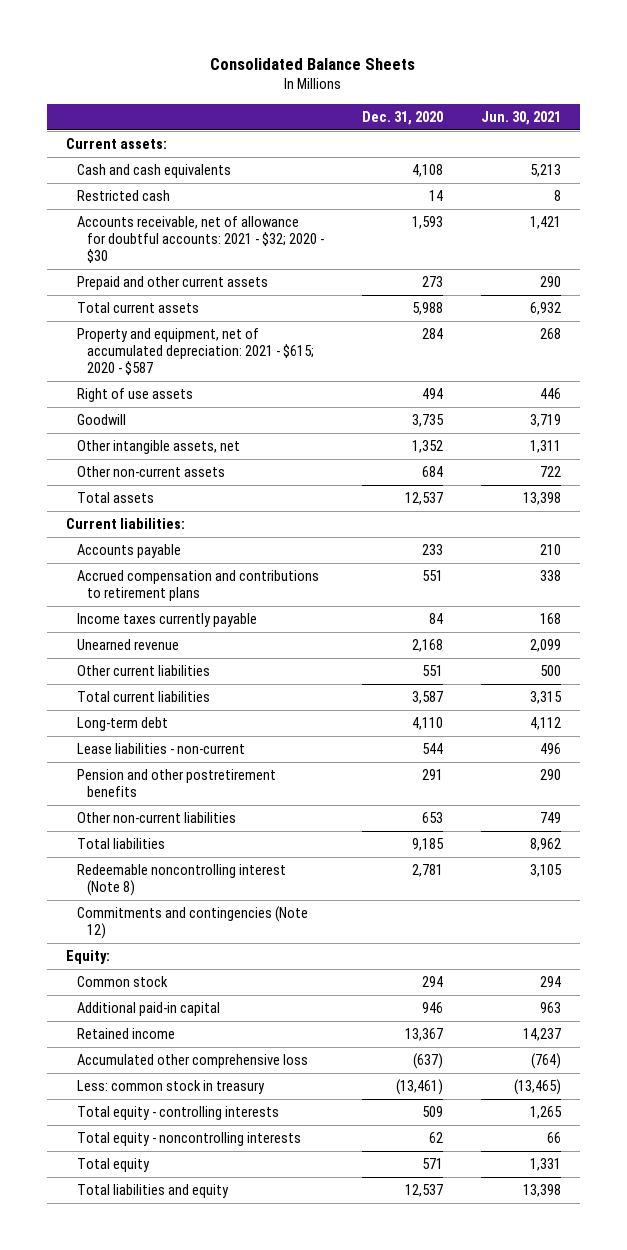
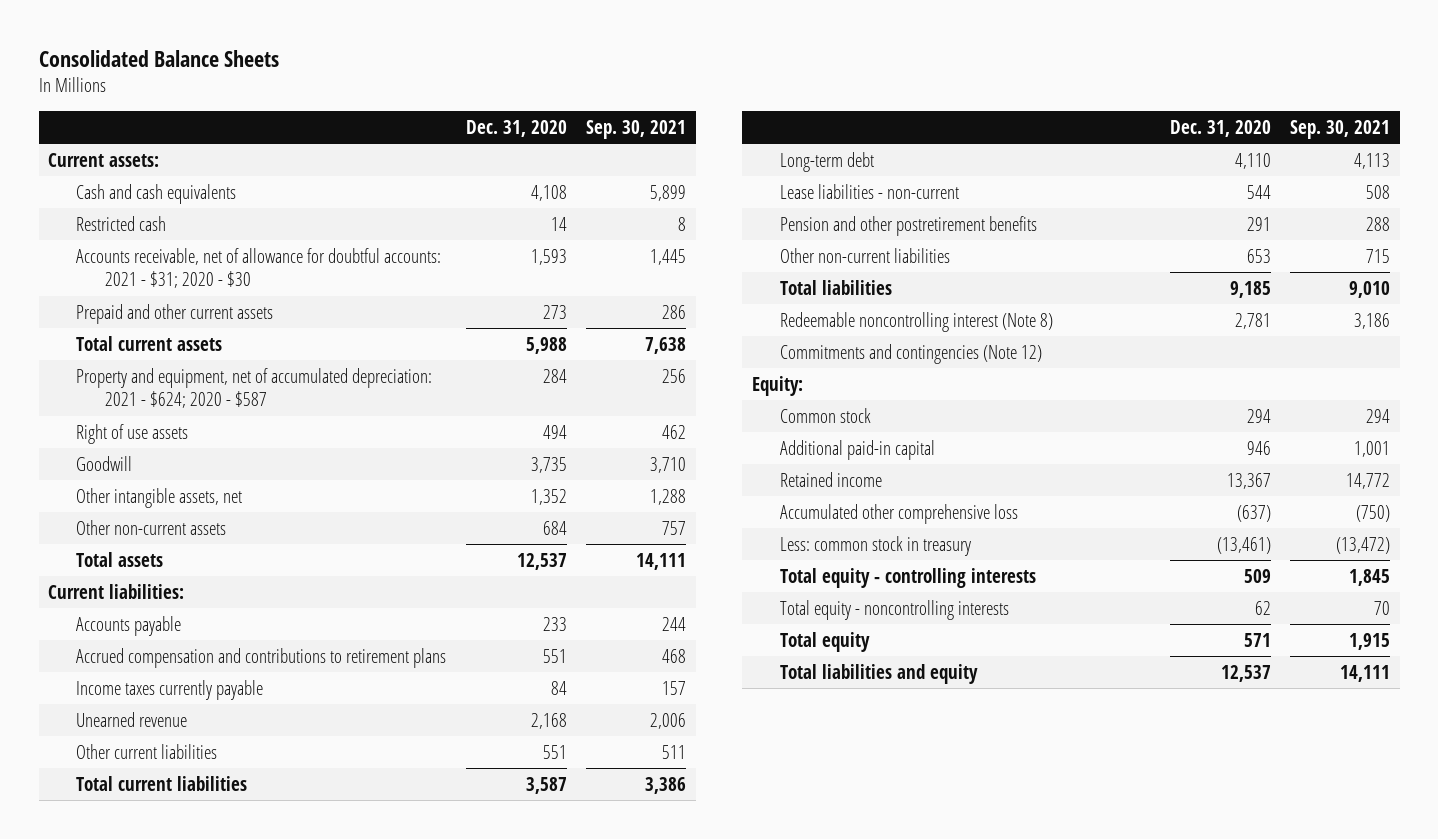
[480,111,561,126] Jun. 30, 2021 -> none
none -> [586,119,687,139] Sep. 30, 2021
[76,216,325,263] Accounts receivable, net of allowance for doubtful accounts: 2021 - $32; 2020 - $30 -> [76,247,442,289] Accounts receivable, net of allowance for doubtful accounts: 2021 - $31; 2020 - $30
[76,328,315,375] Property and equipment, net of accumulated depreciation: 2021 - $615; 2020 - $587 -> [76,367,433,409] Property and equipment, net of accumulated depreciation: 2021 - $624; 2020 - $587

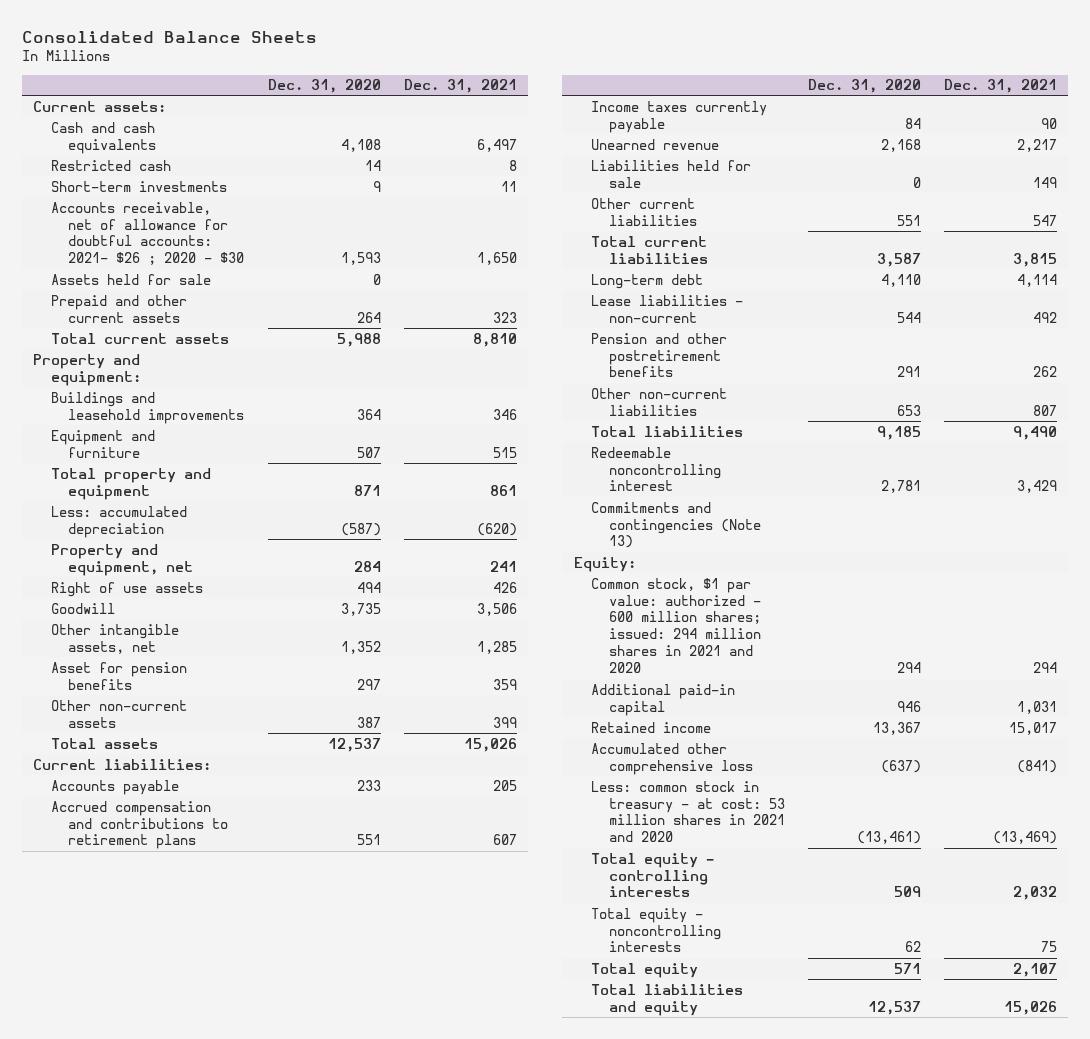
[586,119,687,139] Sep. 30, 2021 -> none
none -> [403,79,517,94] Dec. 31, 2021
none -> [50,180,227,192] Short-term investments
[76,247,442,289] Accounts receivable, net of allowance for doubtful accounts: 2021 - $31; 2020 - $30 -> [50,201,245,266] Accounts receivable, net of allowance for doubtful accounts: 2021- $26 ; 2020 - $30
none -> [50,273,211,285] Assets held for sale
[542,304,567,319] 273 -> [356,311,381,323] 264
none -> [33,353,141,386] Property and equipment:
none -> [50,391,245,424] Buildings and leasehold improvements
none -> [50,429,155,458] Equipment and furniture
none -> [50,467,211,500] Total property and equipment
none -> [50,505,187,538] Less: accumulated depreciation
[76,367,433,409] Property and equipment, net of accumulated depreciation: 2021 - $624; 2020 - $587 -> [50,543,194,576] Property and equipment, net
none -> [50,661,187,690] Asset for pension benefits
[542,520,567,535] 684 -> [356,716,381,728] 387
none -> [591,159,752,188] Liabilities held for sale
[780,311,1054,332] Redeemable noncontrolling interest (Note 8) -> [591,446,721,492] Redeemable noncontrolling interest
[780,343,1043,364] Commitments and contingencies (Note 12) -> [591,501,761,549] Commitments and contingencies (Note 13)
[780,407,872,423] Common stock -> [591,577,761,674] Common stock, $1 par value: authorized - 600 million shares; issued: 294 million shares in 2021 and 2020
[780,535,972,556] Less: common stock in treasury -> [591,780,785,843] Less: common stock in treasury - at cost: 53 million shares in 2021 and 2020

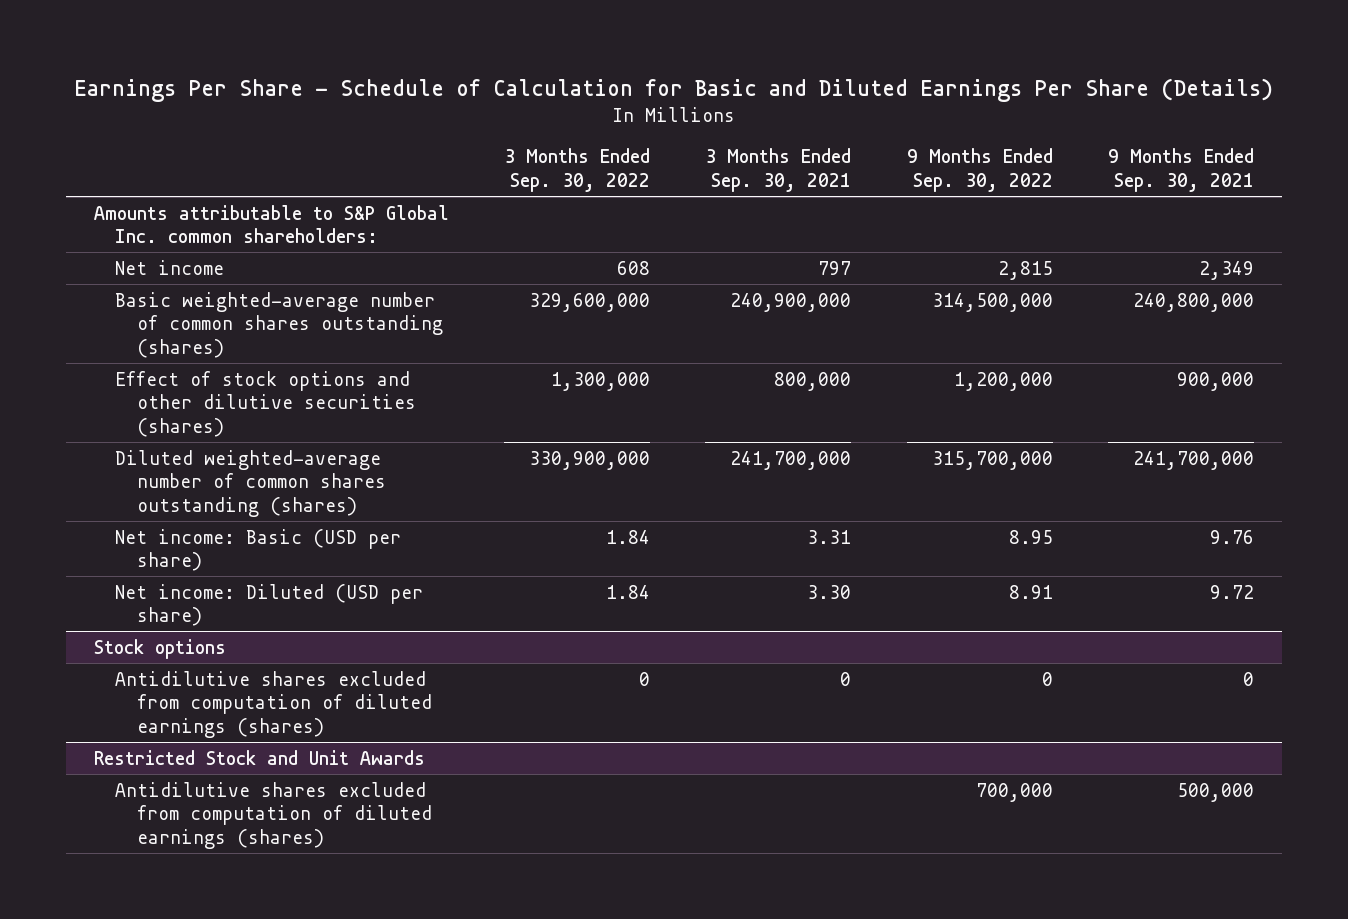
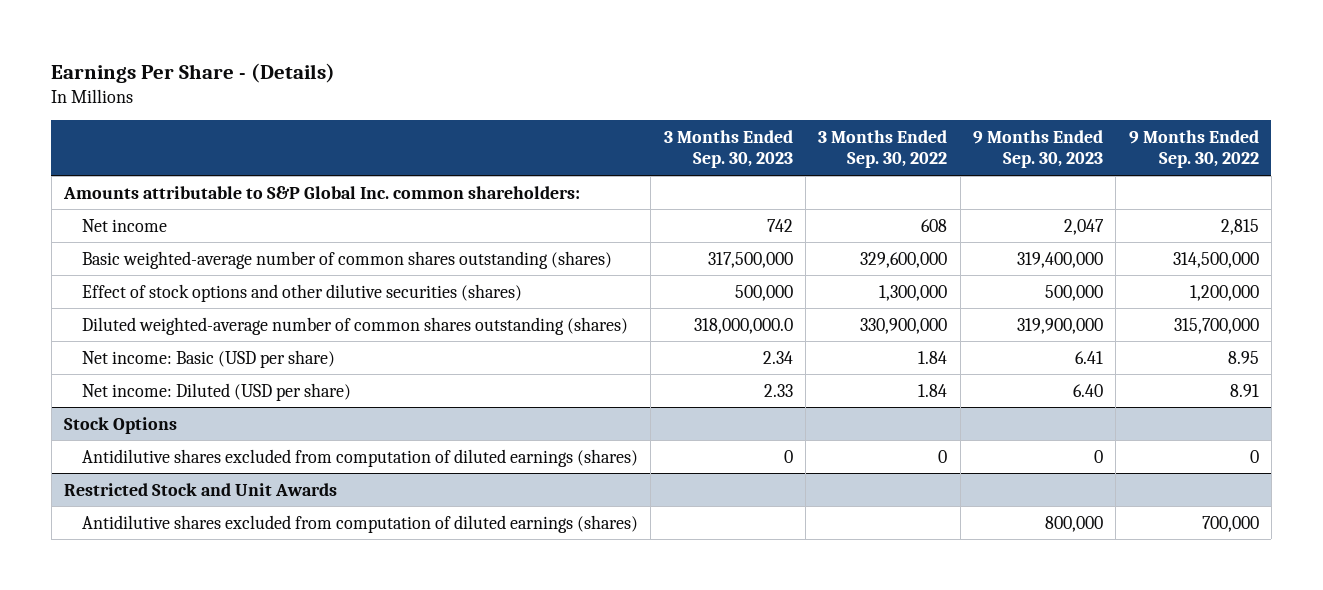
[73,77,1273,102] Earnings Per Share - Schedule of Calculation for Basic and Diluted Earnings Per Share (Details) -> [51,62,336,83] Earnings Per Share - (Details)
[705,148,852,193] 3 Months Ended Sep. 30, 2021 -> none
[1108,148,1255,193] 9 Months Ended Sep. 30, 2021 -> none
none -> [663,129,793,169] 3 Months Ended Sep. 30, 2023
none -> [972,129,1103,169] 9 Months Ended Sep. 30, 2023
[93,638,226,659] Stock options -> [64,416,178,434] Stock Options

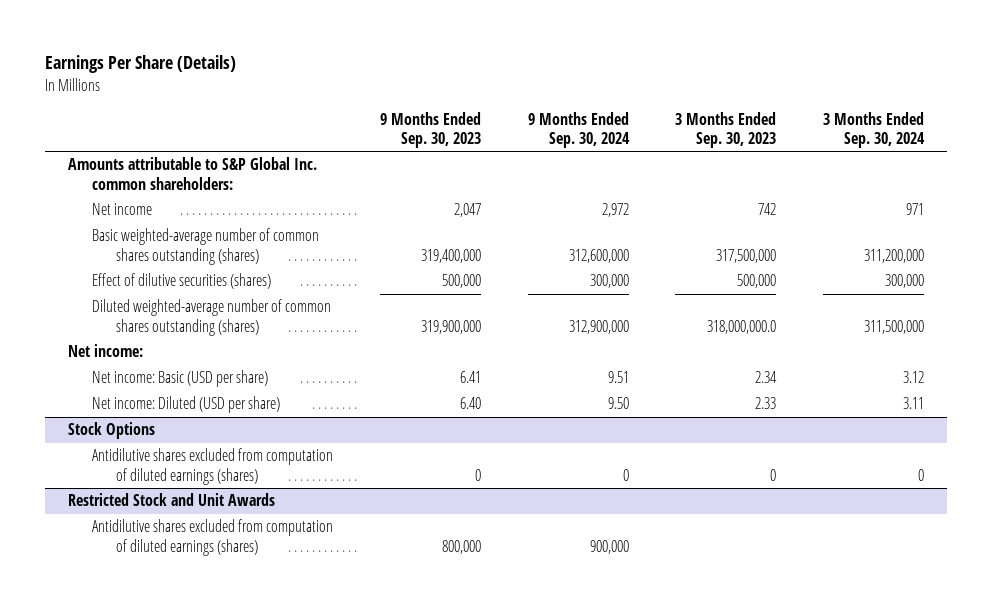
[51,62,336,83] Earnings Per Share - (Details) -> [45,55,237,74] Earnings Per Share (Details)
[818,129,948,169] 3 Months Ended Sep. 30, 2022 -> none
[1128,129,1259,169] 9 Months Ended Sep. 30, 2022 -> none
none -> [527,111,630,149] 9 Months Ended Sep. 30, 2024
none -> [823,111,926,149] 3 Months Ended Sep. 30, 2024
[81,283,522,302] Effect of stock options and other dilutive securities (shares) -> [92,273,272,290] Effect of dilutive securities (shares)
none -> [68,344,144,358] Net income:

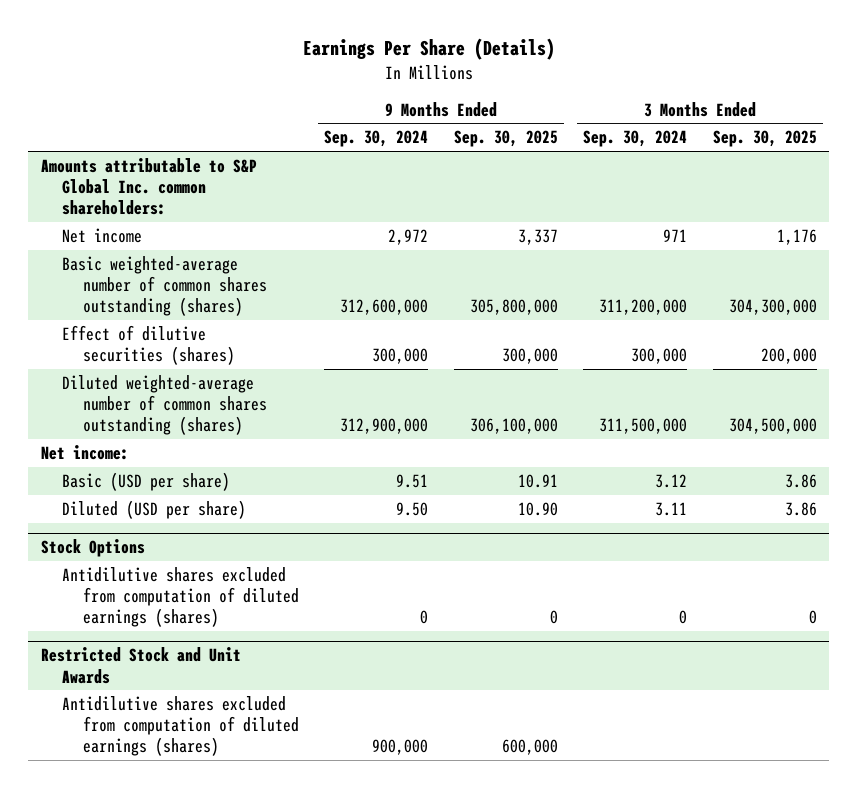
[380,111,482,149] 9 Months Ended Sep. 30, 2023 -> none
[675,111,777,149] 3 Months Ended Sep. 30, 2023 -> none
none -> [453,130,558,148] Sep. 30, 2025
none -> [712,130,817,148] Sep. 30, 2025
[92,370,269,388] Net income: Basic (USD per share) -> [61,471,230,491] Basic (USD per share)
[92,396,281,414] Net income: Diluted (USD per share) -> [61,499,246,519] Diluted (USD per share)

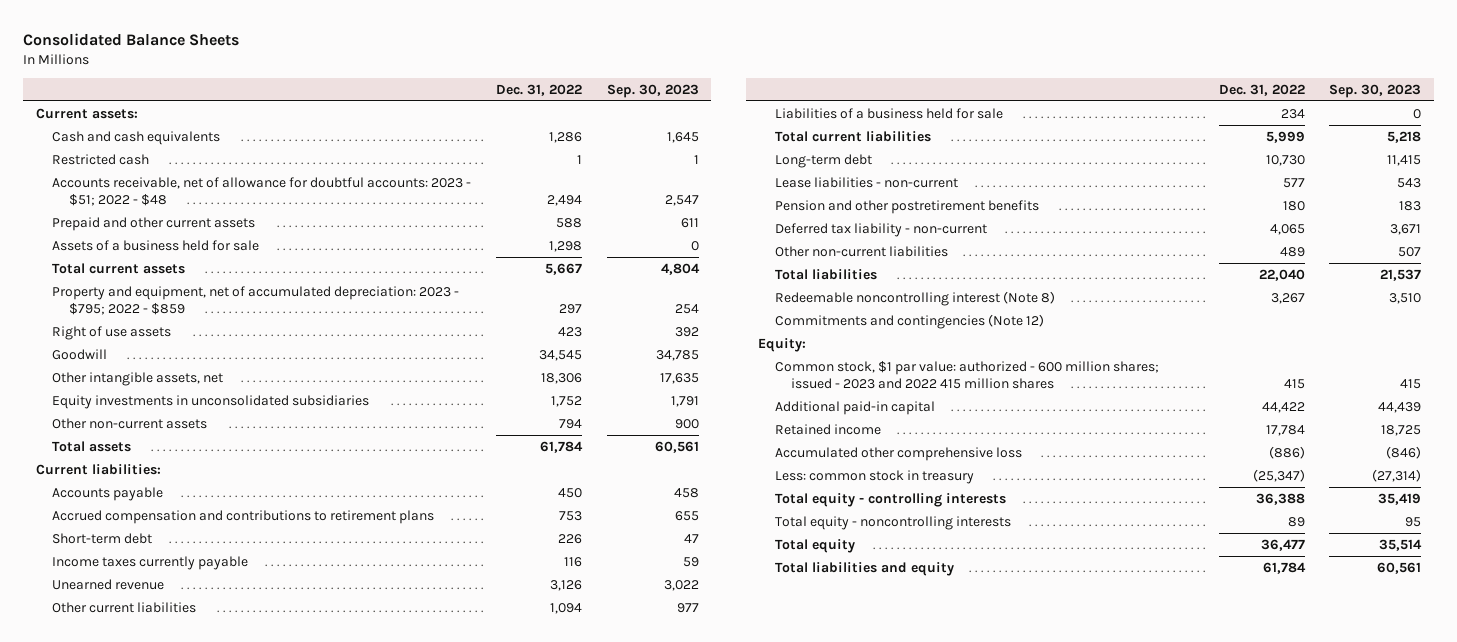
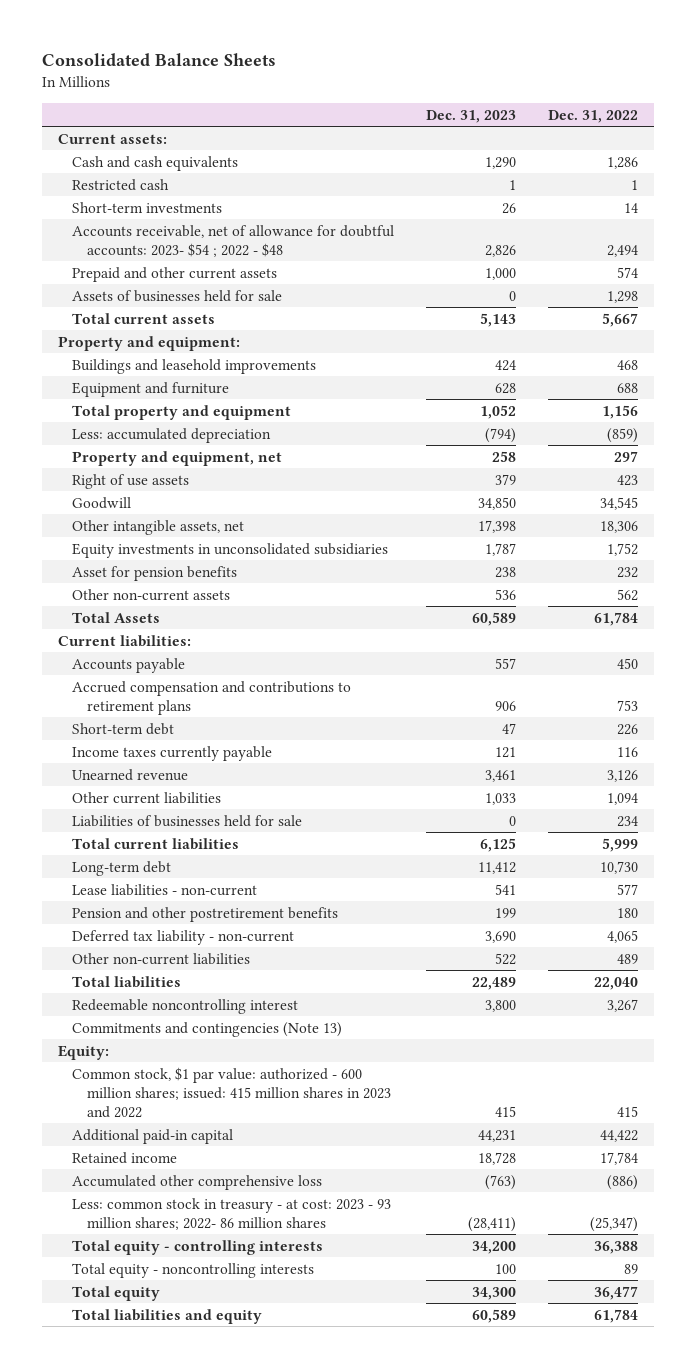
[606,83,699,98] Sep. 30, 2023 -> none
none -> [426,109,517,123] Dec. 31, 2023
none -> [72,201,223,213] Short-term investments
[52,176,472,207] Accounts receivable, net of allowance for doubtful accounts: 2023 - $51; 2022 - $48 -> [72,224,395,257] Accounts receivable, net of allowance for doubtful accounts: 2023- $54 ; 2022 - $48
[556,217,583,228] 588 -> [617,266,639,278] 574
[52,239,260,251] Assets of a business held for sale -> [72,289,283,302] Assets of businesses held for sale
none -> [58,335,241,351] Property and equipment:
none -> [72,358,317,374] Buildings and leasehold improvements
none -> [72,381,230,397] Equipment and furniture
none -> [72,404,292,420] Total property and equipment
none -> [72,427,272,443] Less: accumulated depreciation
[52,285,460,316] Property and equipment, net of accumulated depreciation: 2023 - $795; 2022 - $859 -> [72,450,283,466] Property and equipment, net
none -> [72,565,238,581] Asset for pension benefits
[559,418,583,429] 794 -> [617,588,639,601] 562
[52,440,132,452] Total assets -> [72,611,161,623] Total Assets
[774,107,1003,119] Liabilities of a business held for sale -> [72,814,303,827] Liabilities of businesses held for sale
[774,290,1055,306] Redeemable noncontrolling interest (Note 8) -> [72,998,299,1014] Redeemable noncontrolling interest
[774,313,1044,329] Commitments and contingencies (Note 12) -> [72,1021,343,1037] Commitments and contingencies (Note 13)
[774,360,1159,390] Common stock, $1 par value: authorized - 600 million shares; issued - 2023 and 2022 415 million shares -> [72,1066,391,1118] Common stock, $1 par value: authorized - 600 million shares; issued: 415 million shares in 2023 and 2022
[774,469,974,484] Less: common stock in treasury -> [72,1197,392,1230] Less: common stock in treasury - at cost: 2023 - 93 million shares; 2022- 86 million shares

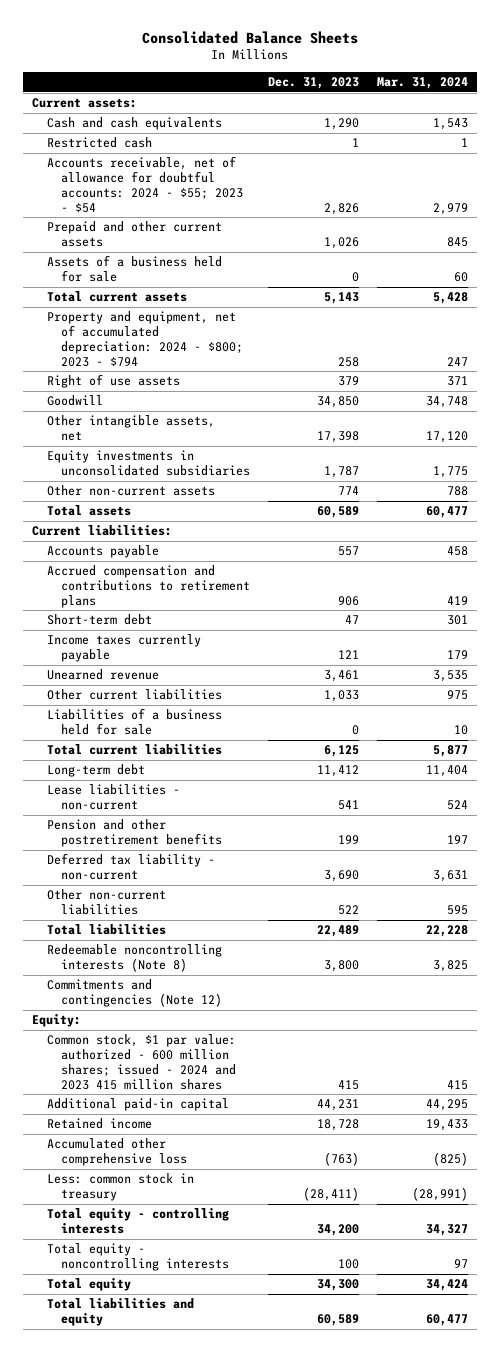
[548,109,639,123] Dec. 31, 2022 -> none
none -> [377,77,469,90] Mar. 31, 2024
[72,201,223,213] Short-term investments -> none
[72,224,395,257] Accounts receivable, net of allowance for doubtful accounts: 2023- $54 ; 2022 - $48 -> [46,156,244,213] Accounts receivable, net of allowance for doubtful accounts: 2024 - $55; 2023 - $54
[485,267,517,280] 1,000 -> [324,237,360,250] 1,026
[72,289,283,302] Assets of businesses held for sale -> [46,255,222,283] Assets of a business held for sale
[58,335,241,351] Property and equipment: -> none
[72,358,317,374] Buildings and leasehold improvements -> none
[72,381,230,397] Equipment and furniture -> none
[72,404,292,420] Total property and equipment -> none
[72,427,272,443] Less: accumulated depreciation -> none
[72,450,283,466] Property and equipment, net -> [46,311,244,367] Property and equipment, net of accumulated depreciation: 2024 - $800; 2023 - $794
[72,565,238,581] Asset for pension benefits -> none
[495,588,517,600] 536 -> [338,486,360,496] 774
[72,611,161,623] Total Assets -> [46,505,131,517] Total assets
[72,814,303,827] Liabilities of businesses held for sale -> [46,708,222,736] Liabilities of a business held for sale
[72,998,299,1014] Redeemable noncontrolling interest -> [46,944,222,973] Redeemable noncontrolling interests (Note 8)
[72,1021,343,1037] Commitments and contingencies (Note 13) -> [46,979,223,1008] Commitments and contingencies (Note 12)
[72,1066,391,1118] Common stock, $1 par value: authorized - 600 million shares; issued: 415 million shares in 2023 and 2022 -> [46,1034,237,1090] Common stock, $1 par value: authorized - 600 million shares; issued - 2024 and 2023 415 million shares
[72,1197,392,1230] Less: common stock in treasury - at cost: 2023 - 93 million shares; 2022- 86 million shares -> [46,1173,194,1202] Less: common stock in treasury

